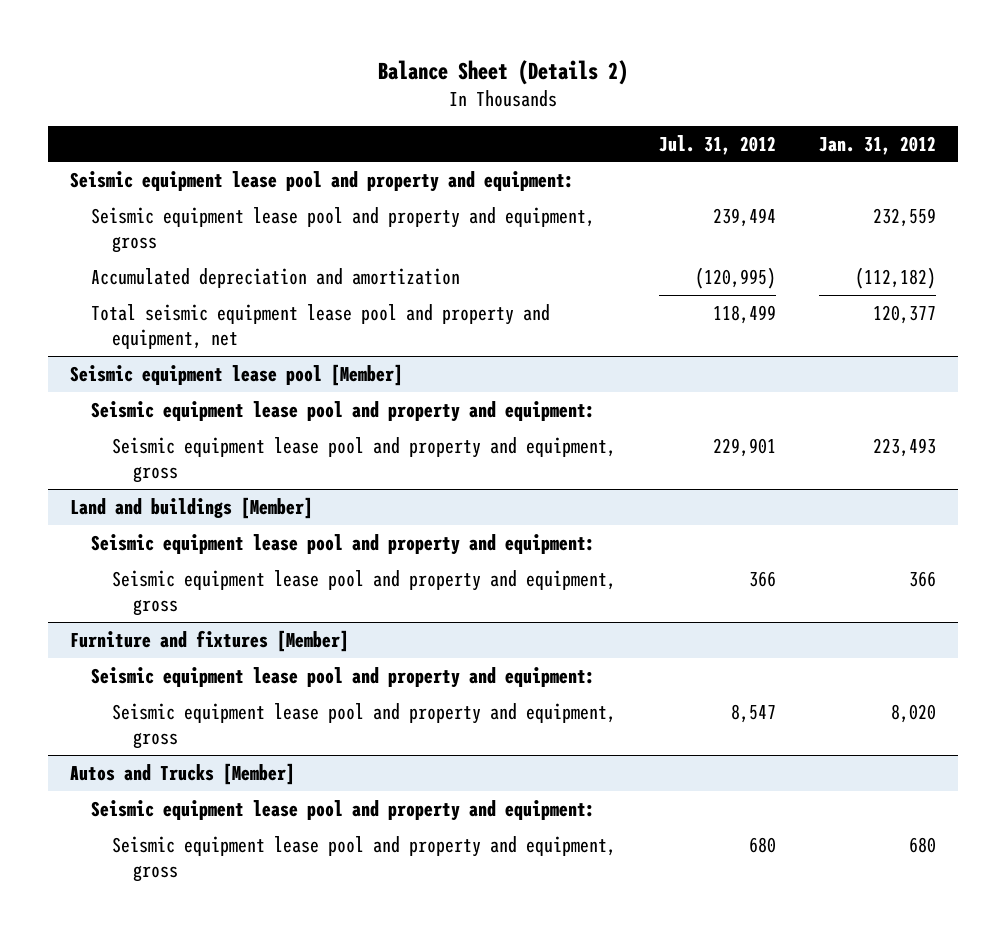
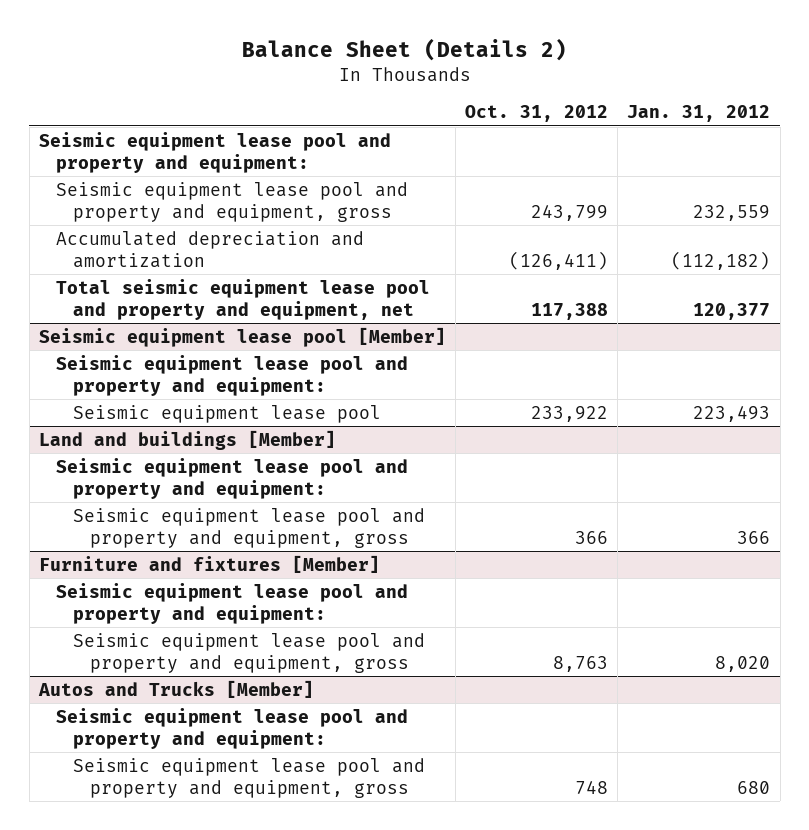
[659,134,777,155] Jul. 31, 2012 -> none
none -> [465,105,609,123] Oct. 31, 2012
[111,436,616,484] Seismic equipment lease pool and property and equipment, gross -> [73,404,382,423] Seismic equipment lease pool

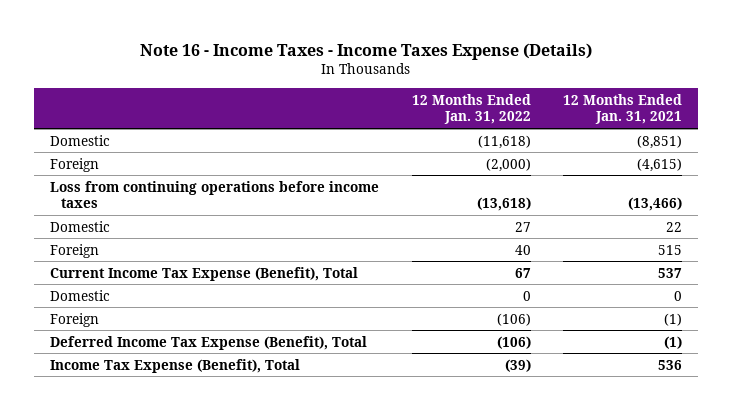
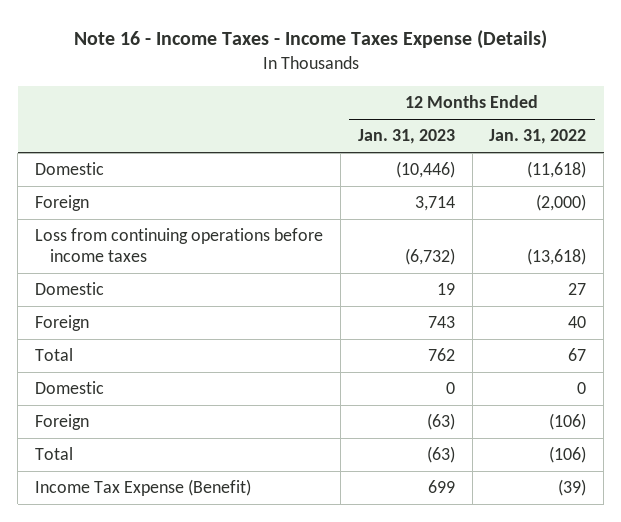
[562,93,682,125] 12 Months Ended Jan. 31, 2021 -> none
none -> [357,129,455,145] Jan. 31, 2023
[50,266,359,281] Current Income Tax Expense (Benefit), Total -> [35,348,74,362] Total
[50,335,368,350] Deferred Income Tax Expense (Benefit), Total -> [35,447,74,461] Total
[50,358,301,373] Income Tax Expense (Benefit), Total -> [35,479,252,497] Income Tax Expense (Benefit)

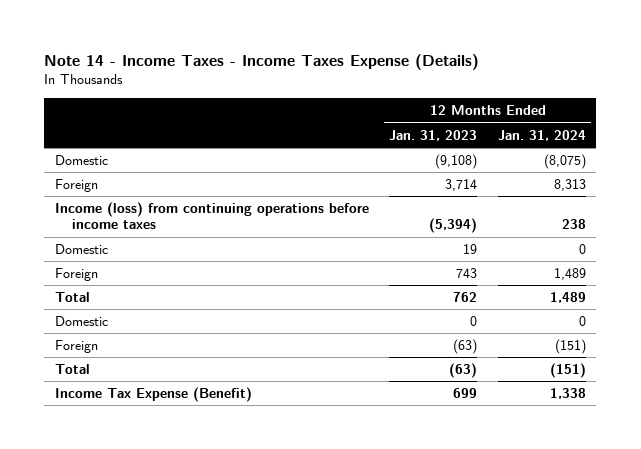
[73,29,547,49] Note 16 - Income Taxes - Income Taxes Expense (Details) -> [44,53,480,70] Note 14 - Income Taxes - Income Taxes Expense (Details)
[489,129,587,145] Jan. 31, 2022 -> none
none -> [498,129,587,141] Jan. 31, 2024
[395,161,455,179] (10,446) -> [435,154,478,170] (9,108)
[35,228,324,263] Loss from continuing operations before income taxes -> [54,202,369,230] Income (loss) from continuing operations before income taxes
[404,248,455,266] (6,732) -> [429,218,478,234] (5,394)

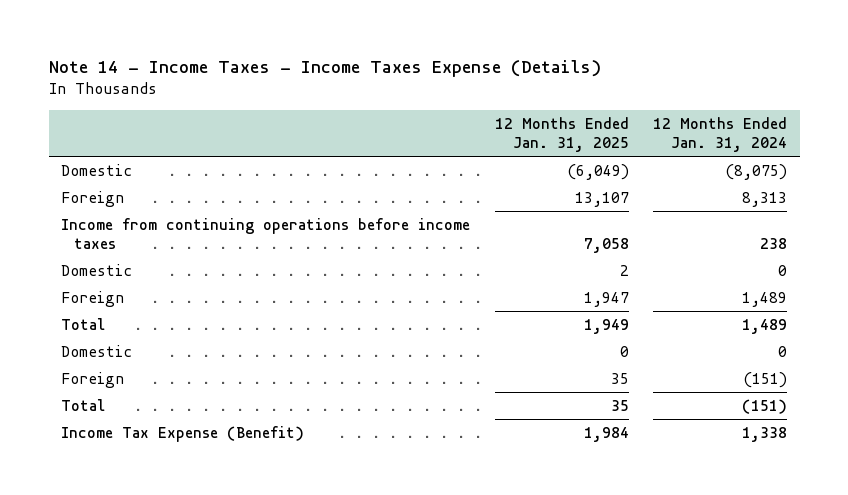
[389,129,478,141] Jan. 31, 2023 -> none
none -> [494,116,629,153] 12 Months Ended Jan. 31, 2025
[54,202,369,230] Income (loss) from continuing operations before income taxes -> [61,217,471,250] Income from continuing operations before income taxes

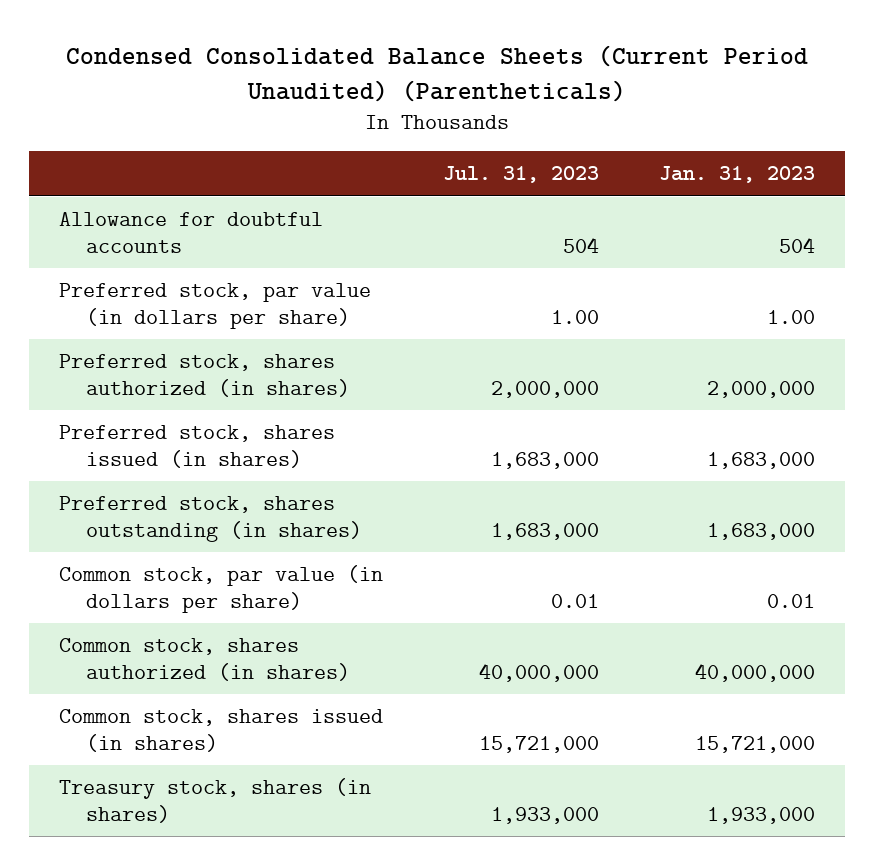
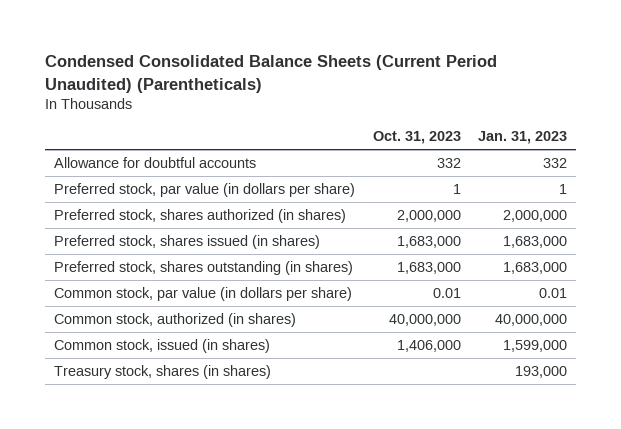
[443,166,600,184] Jul. 31, 2023 -> none
none -> [372,131,461,145] Oct. 31, 2023
[779,236,816,253] 504 -> [543,158,568,169] 332
[767,309,816,324] 1.00 -> [559,184,568,195] 1
[59,637,351,681] Common stock, shares authorized (in shares) -> [53,313,296,328] Common stock, authorized (in shares)
[59,708,384,752] Common stock, shares issued (in shares) -> [53,339,270,354] Common stock, issued (in shares)
[695,735,816,753] 15,721,000 -> [503,340,568,353] 1,599,000
[707,806,816,824] 1,933,000 -> [515,366,568,379] 193,000

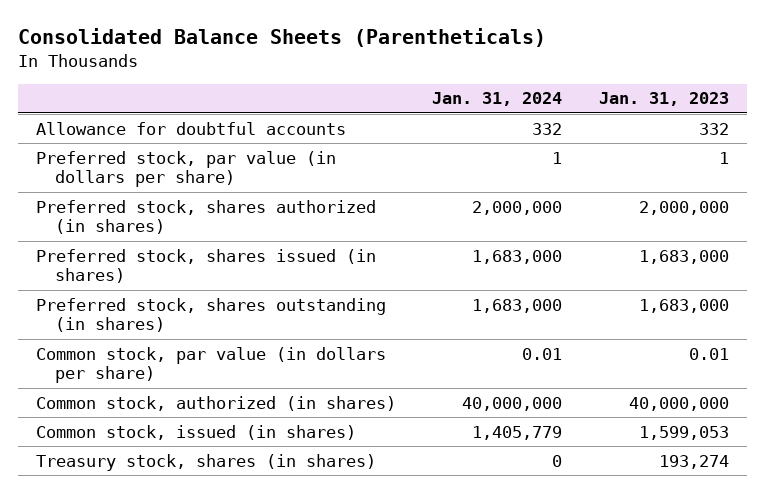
[45,55,498,93] Condensed Consolidated Balance Sheets (Current Period Unaudited) (Parentheticals) -> [18,28,547,48] Consolidated Balance Sheets (Parentheticals)
[372,131,461,145] Oct. 31, 2023 -> none
none -> [432,92,563,107] Jan. 31, 2024
[503,340,568,353] 1,599,000 -> [638,425,729,440] 1,599,053
[515,366,568,379] 193,000 -> [658,454,729,469] 193,274

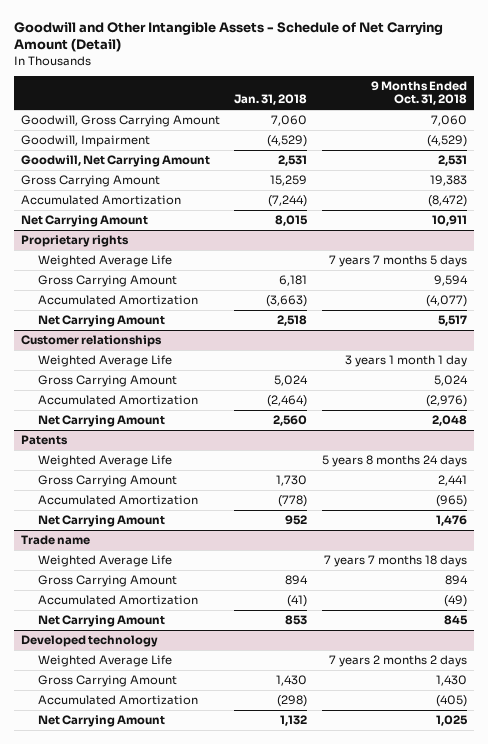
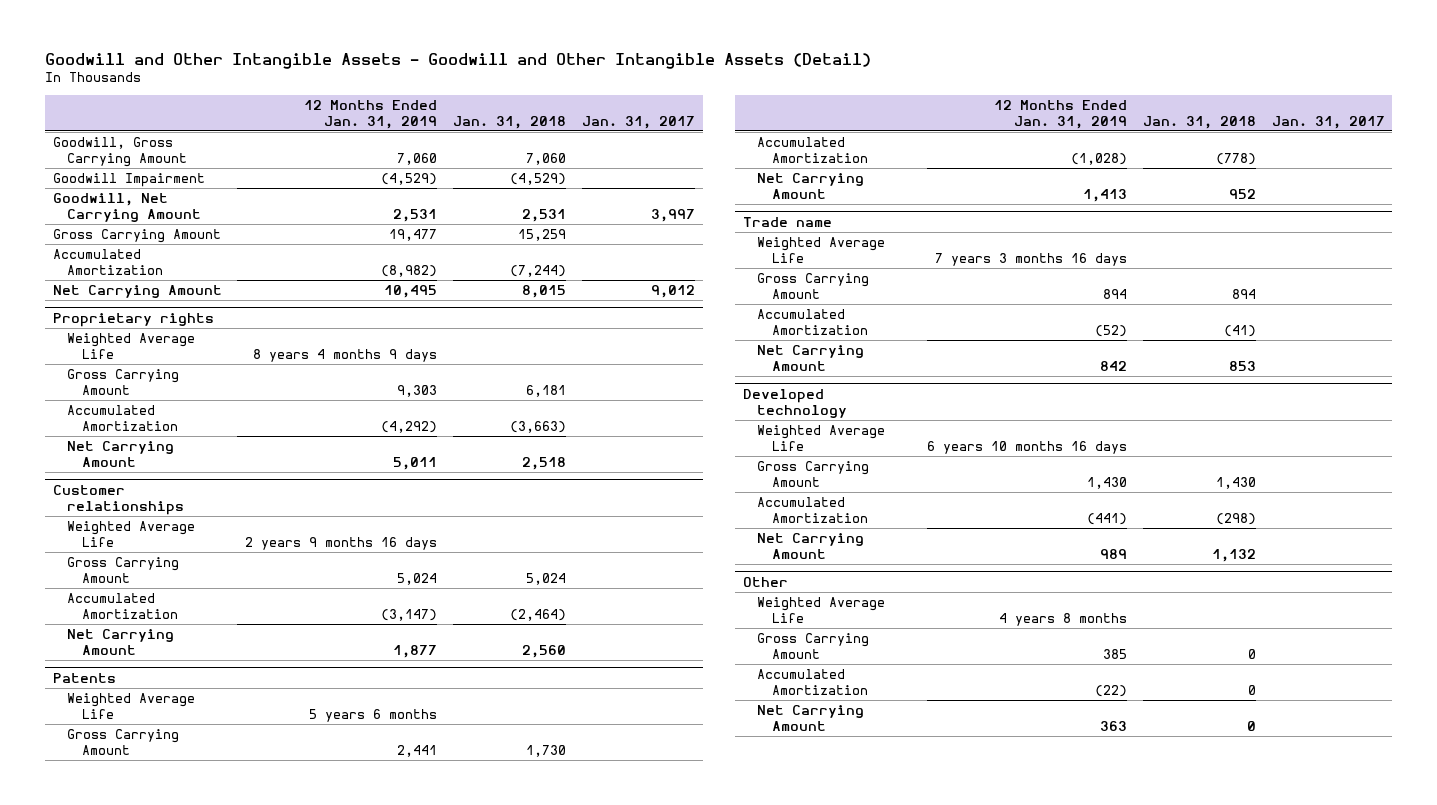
[13,21,443,53] Goodwill and Other Intangible Assets - Schedule of Net Carrying Amount (Detail) -> [44,52,871,69] Goodwill and Other Intangible Assets - Goodwill and Other Intangible Assets (Detail)
[370,81,467,106] 9 Months Ended Oct. 31, 2018 -> none
none -> [304,99,438,129] 12 Months Ended Jan. 31, 2019
none -> [581,115,695,129] Jan. 31, 2017
[20,135,150,148] Goodwill, Impairment -> [52,172,205,187] Goodwill Impairment
none -> [742,576,788,587] Other
none -> [757,596,886,623] Weighted Average Life
none -> [757,632,870,659] Gross Carrying Amount
none -> [757,668,868,695] Accumulated Amortization
none -> [757,704,865,731] Net Carrying Amount

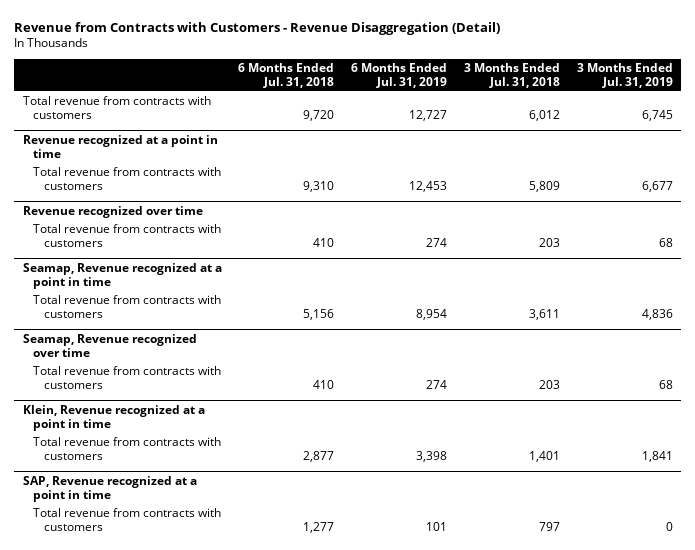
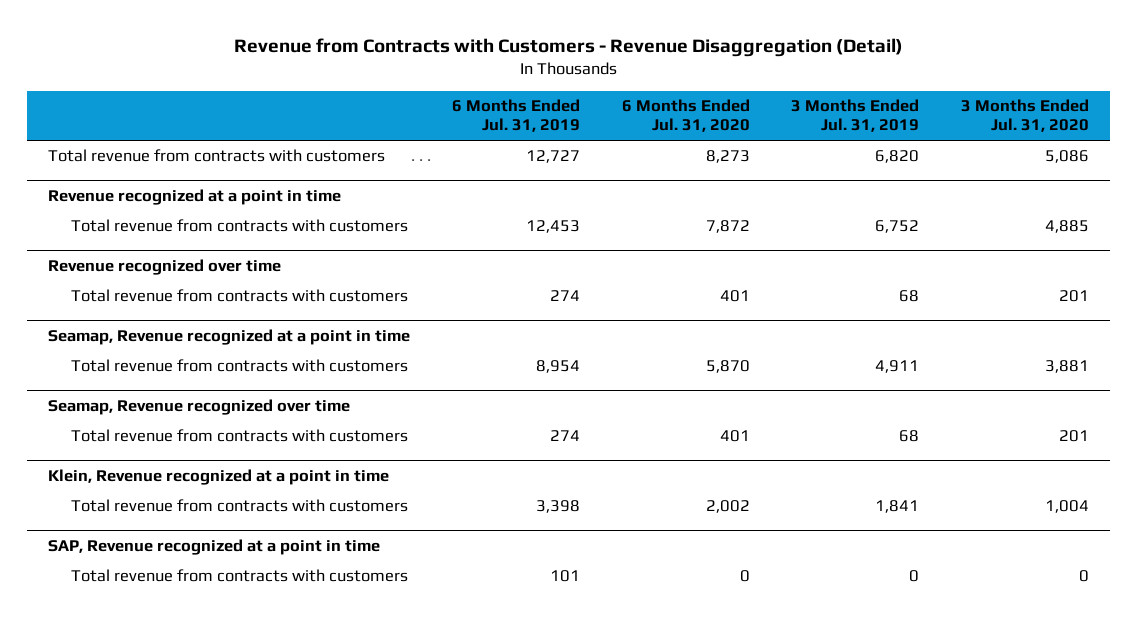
[238,63,335,88] 6 Months Ended Jul. 31, 2018 -> none
[463,63,560,88] 3 Months Ended Jul. 31, 2018 -> none
none -> [621,99,750,133] 6 Months Ended Jul. 31, 2020
none -> [961,99,1090,133] 3 Months Ended Jul. 31, 2020
[641,109,673,121] 6,745 -> [875,150,920,164] 6,820
[641,180,673,192] 6,677 -> [875,220,920,234] 6,752
[641,308,673,320] 4,836 -> [875,360,920,374] 4,911

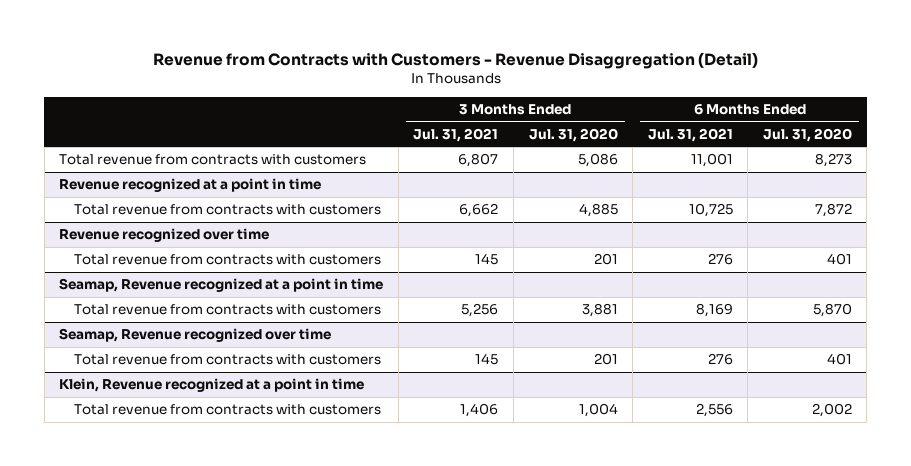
[451,99,580,133] 6 Months Ended Jul. 31, 2019 -> none
[791,99,920,133] 3 Months Ended Jul. 31, 2019 -> none
none -> [413,127,499,142] Jul. 31, 2021
none -> [647,127,733,142] Jul. 31, 2021
[47,538,380,555] SAP, Revenue recognized at a point in time -> none
[71,569,409,583] Total revenue from contracts with customers -> none

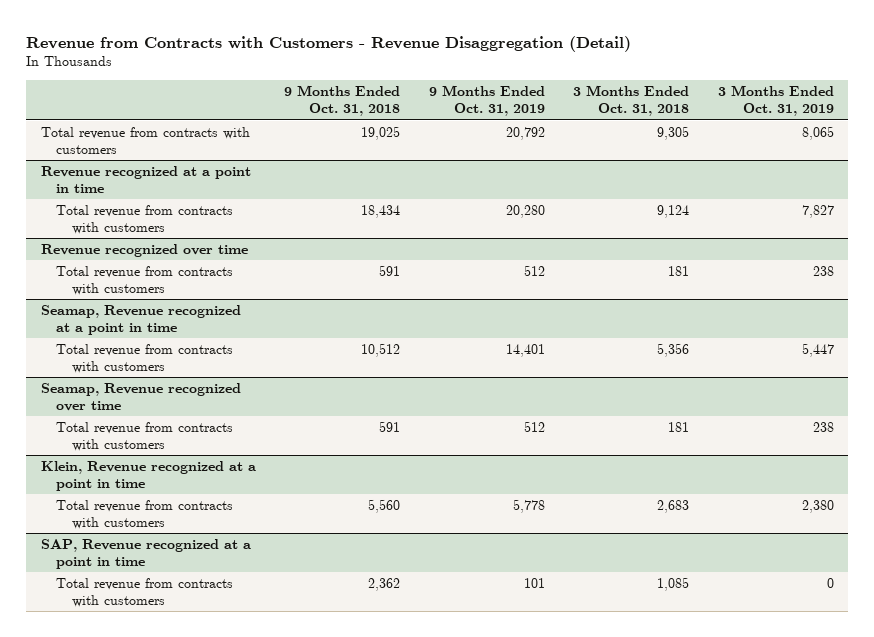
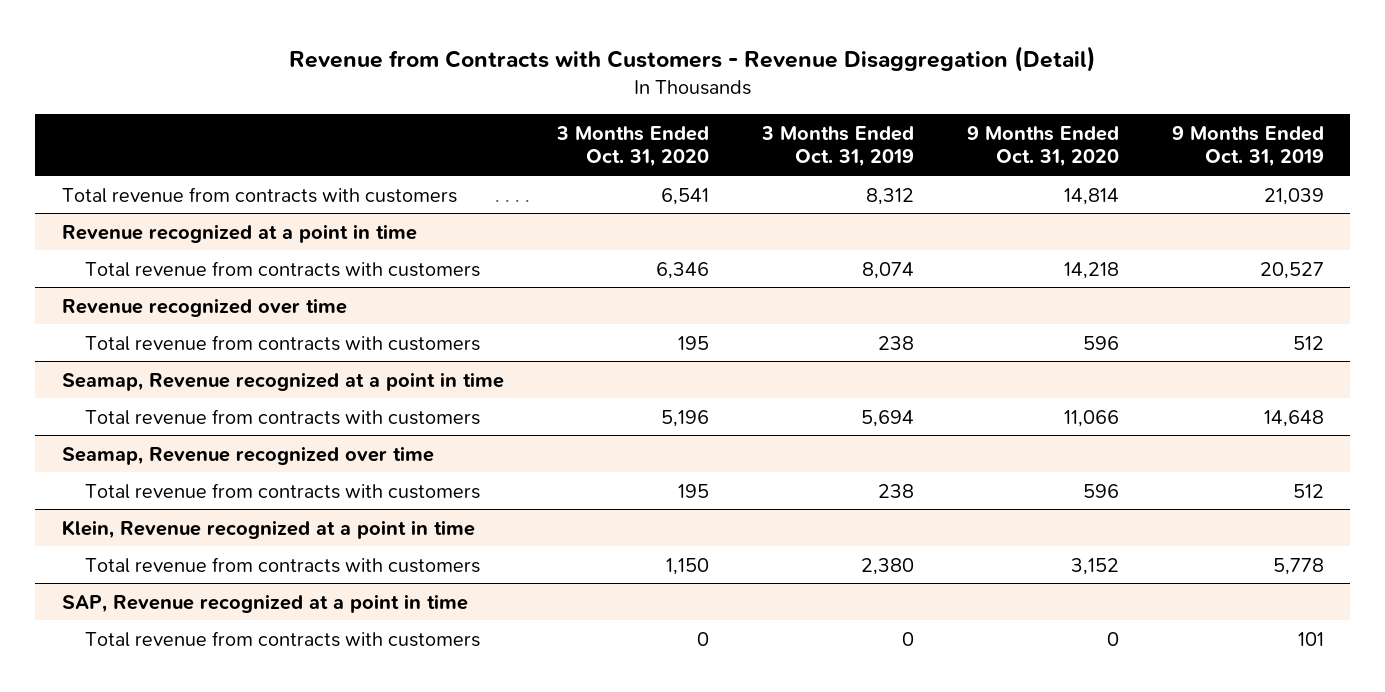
[284,85,401,117] 9 Months Ended Oct. 31, 2018 -> none
[573,85,690,117] 3 Months Ended Oct. 31, 2018 -> none
none -> [555,125,709,168] 3 Months Ended Oct. 31, 2020
none -> [966,125,1119,168] 9 Months Ended Oct. 31, 2020
[505,126,545,140] 20,792 -> [1263,187,1324,205] 21,039
[801,125,834,140] 8,065 -> [865,187,914,205] 8,312
[505,204,545,218] 20,280 -> [1259,261,1324,279] 20,527
[801,204,834,218] 7,827 -> [861,261,914,279] 8,074
[505,343,545,357] 14,401 -> [1263,409,1324,427] 14,648
[801,342,834,357] 5,447 -> [860,409,914,427] 5,694

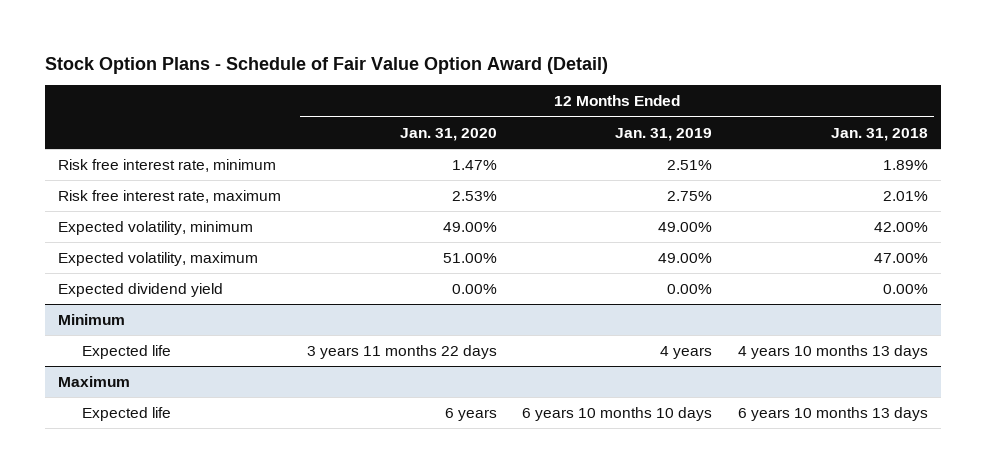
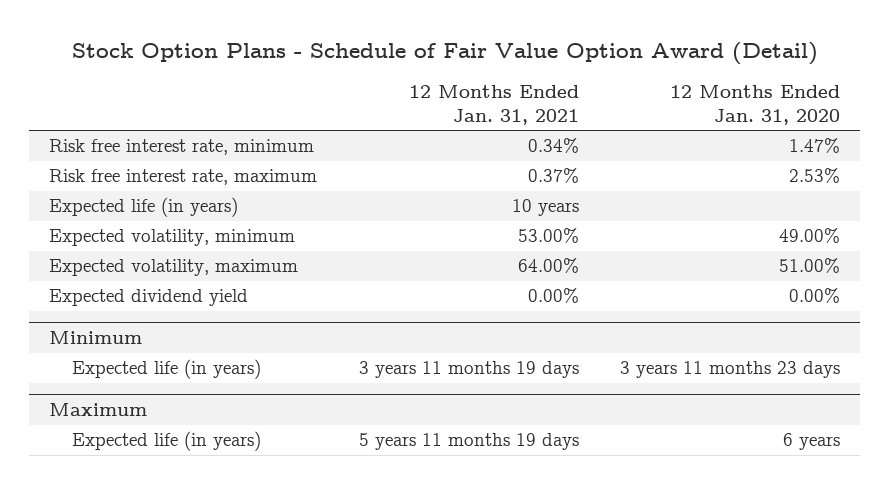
[615,127,713,141] Jan. 31, 2019 -> none
[830,127,928,141] Jan. 31, 2018 -> none
none -> [408,85,579,125] 12 Months Ended Jan. 31, 2021
none -> [49,197,239,218] Expected life (in years)
[81,345,171,360] Expected life -> [71,359,261,380] Expected life (in years)
[306,345,497,360] 3 years 11 months 22 days -> [619,361,840,379] 3 years 11 months 23 days
[81,407,171,422] Expected life -> [71,431,261,452] Expected life (in years)

